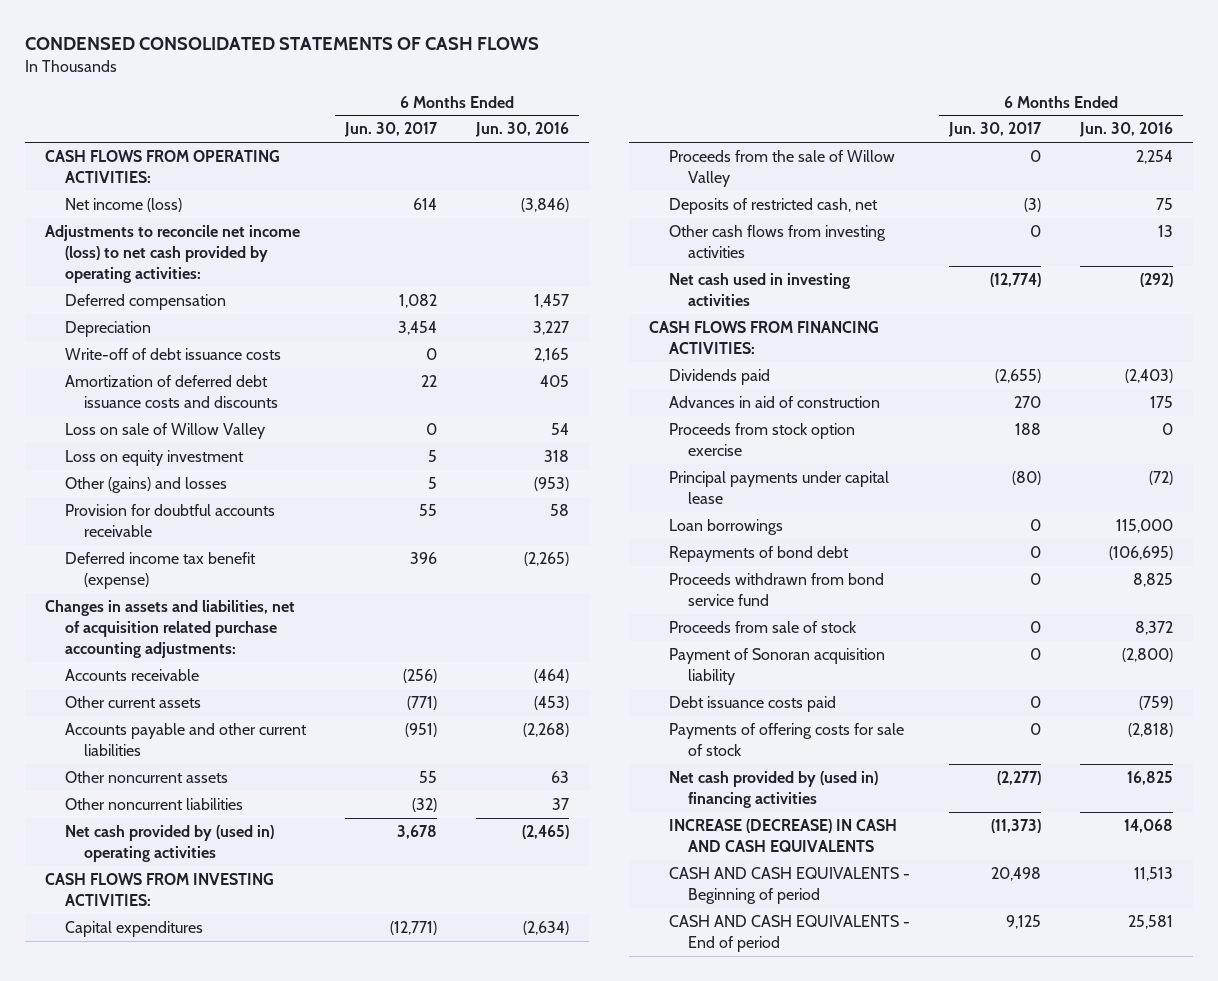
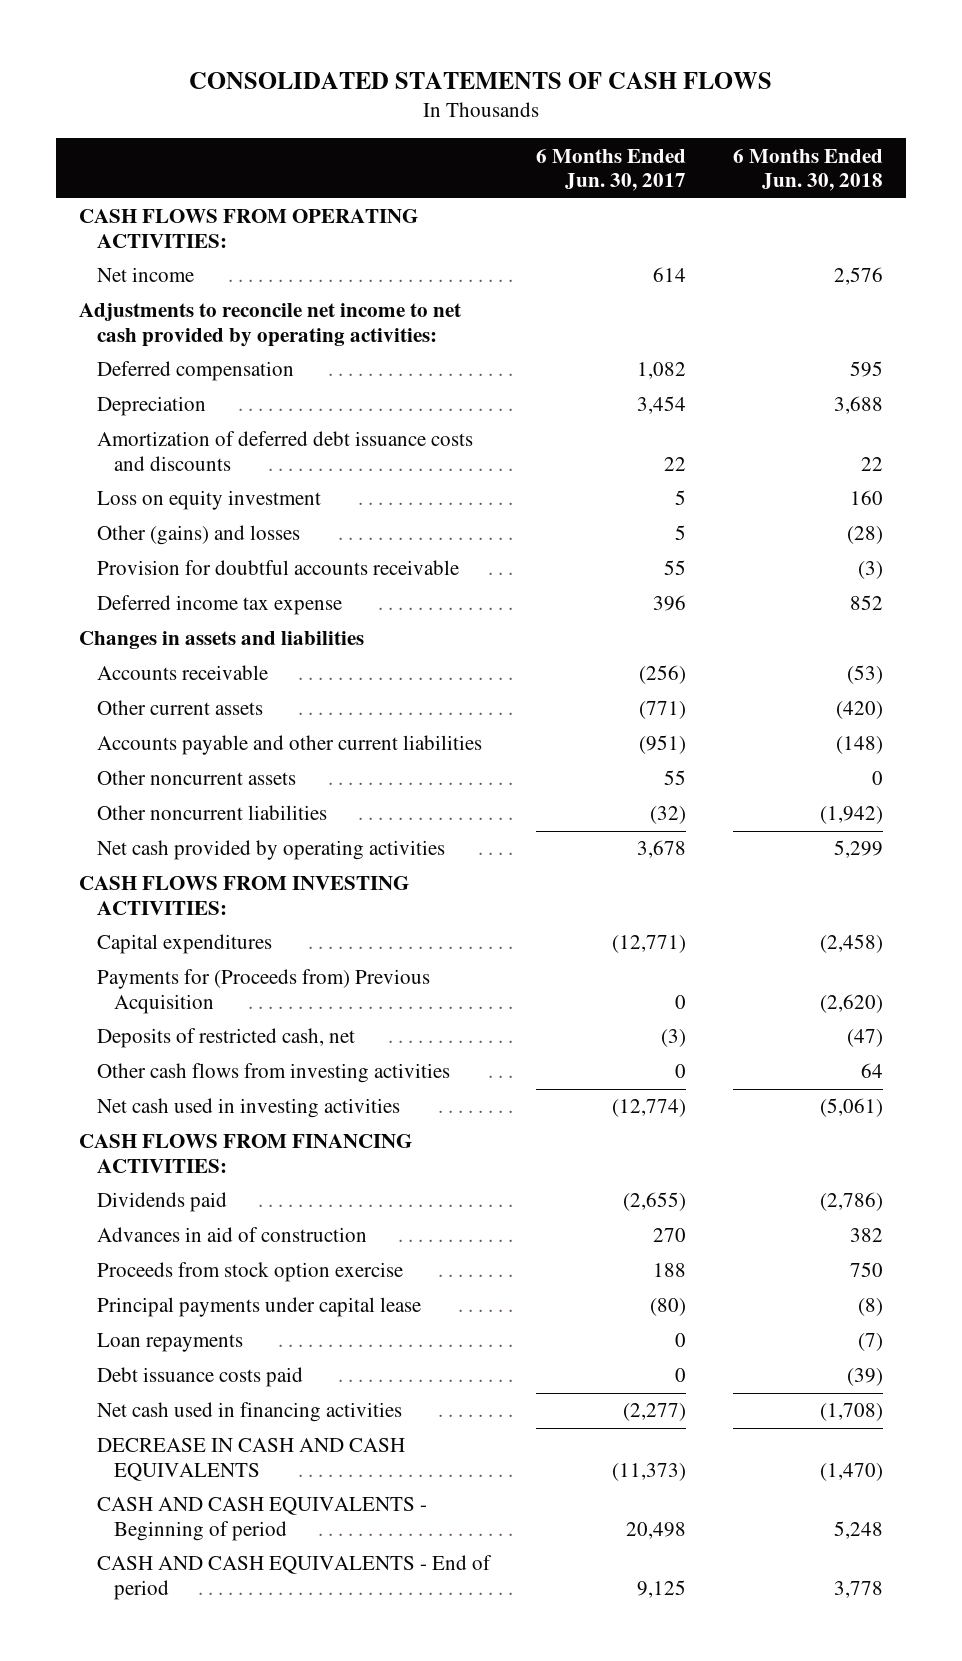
[25,37,540,51] CONDENSED CONSOLIDATED STATEMENTS OF CASH FLOWS -> [189,71,773,89] CONSOLIDATED STATEMENTS OF CASH FLOWS
[475,122,570,138] Jun. 30, 2016 -> none
none -> [733,148,884,192] 6 Months Ended Jun. 30, 2018
[64,198,182,213] Net income (loss) -> [96,267,194,283] Net income
[44,225,300,284] Adjustments to reconcile net income (loss) to net cash provided by operating activities: -> [79,303,462,348] Adjustments to reconcile net income to net cash provided by operating activities:
[64,348,281,361] Write-off of debt issuance costs -> none
[64,423,265,440] Loss on sale of Willow Valley -> none
[64,552,256,590] Deferred income tax benefit (expense) -> [96,595,342,616] Deferred income tax expense
[44,600,295,659] Changes in assets and liabilities, net of acquisition related purchase accounting adjustments: -> [79,631,365,650] Changes in assets and liabilities
[64,825,274,863] Net cash provided by (used in) operating activities -> [96,840,445,861] Net cash provided by operating activities
[668,150,895,188] Proceeds from the sale of Willow Valley -> none
none -> [96,969,430,1015] Payments for (Proceeds from) Previous Acquisition
[668,519,783,536] Loan borrowings -> none
[668,546,849,563] Repayments of bond debt -> none
[668,573,884,607] Proceeds withdrawn from bond service fund -> none
[668,621,857,634] Proceeds from sale of stock -> none
[668,648,885,686] Payment of Sonoran acquisition liability -> none
none -> [96,1333,243,1353] Loan repayments
[668,723,904,757] Payments of offering costs for sale of stock -> none
[668,771,878,809] Net cash provided by (used in) financing activities -> [96,1402,402,1423] Net cash used in financing activities
[668,819,897,853] INCREASE (DECREASE) IN CASH AND CASH EQUIVALENTS -> [96,1438,405,1482] DECREASE IN CASH AND CASH EQUIVALENTS

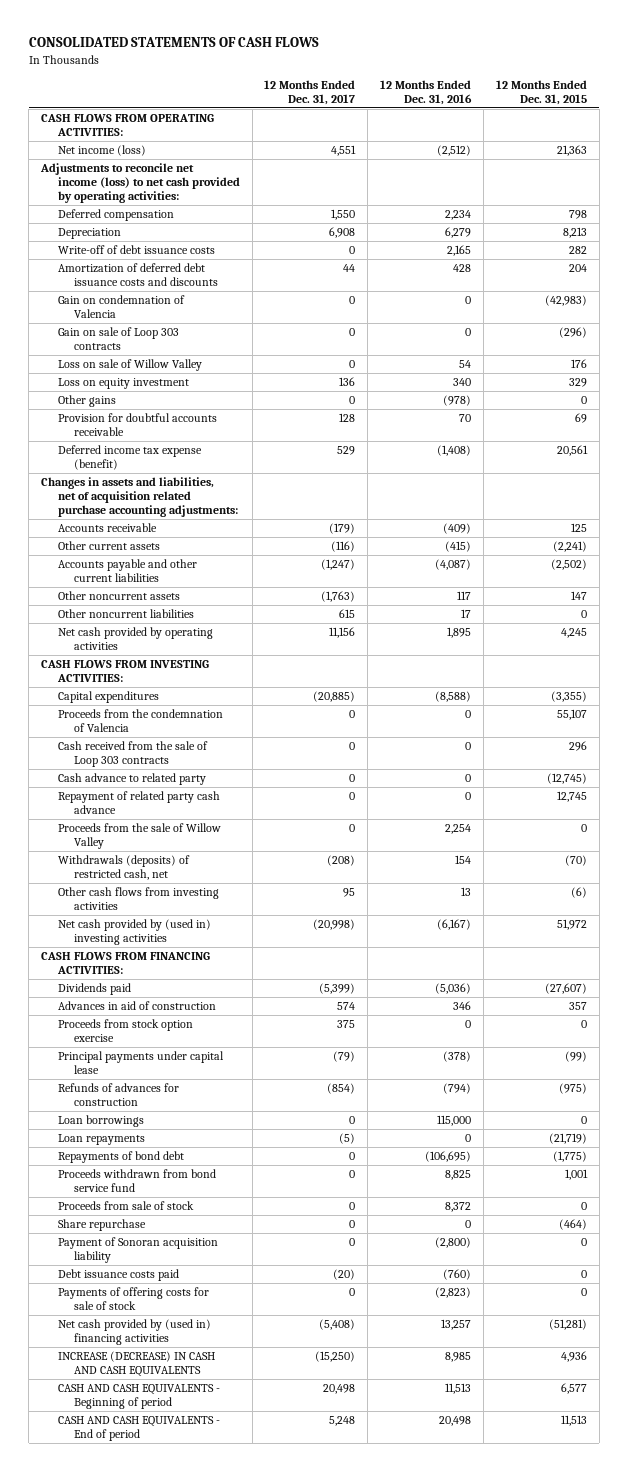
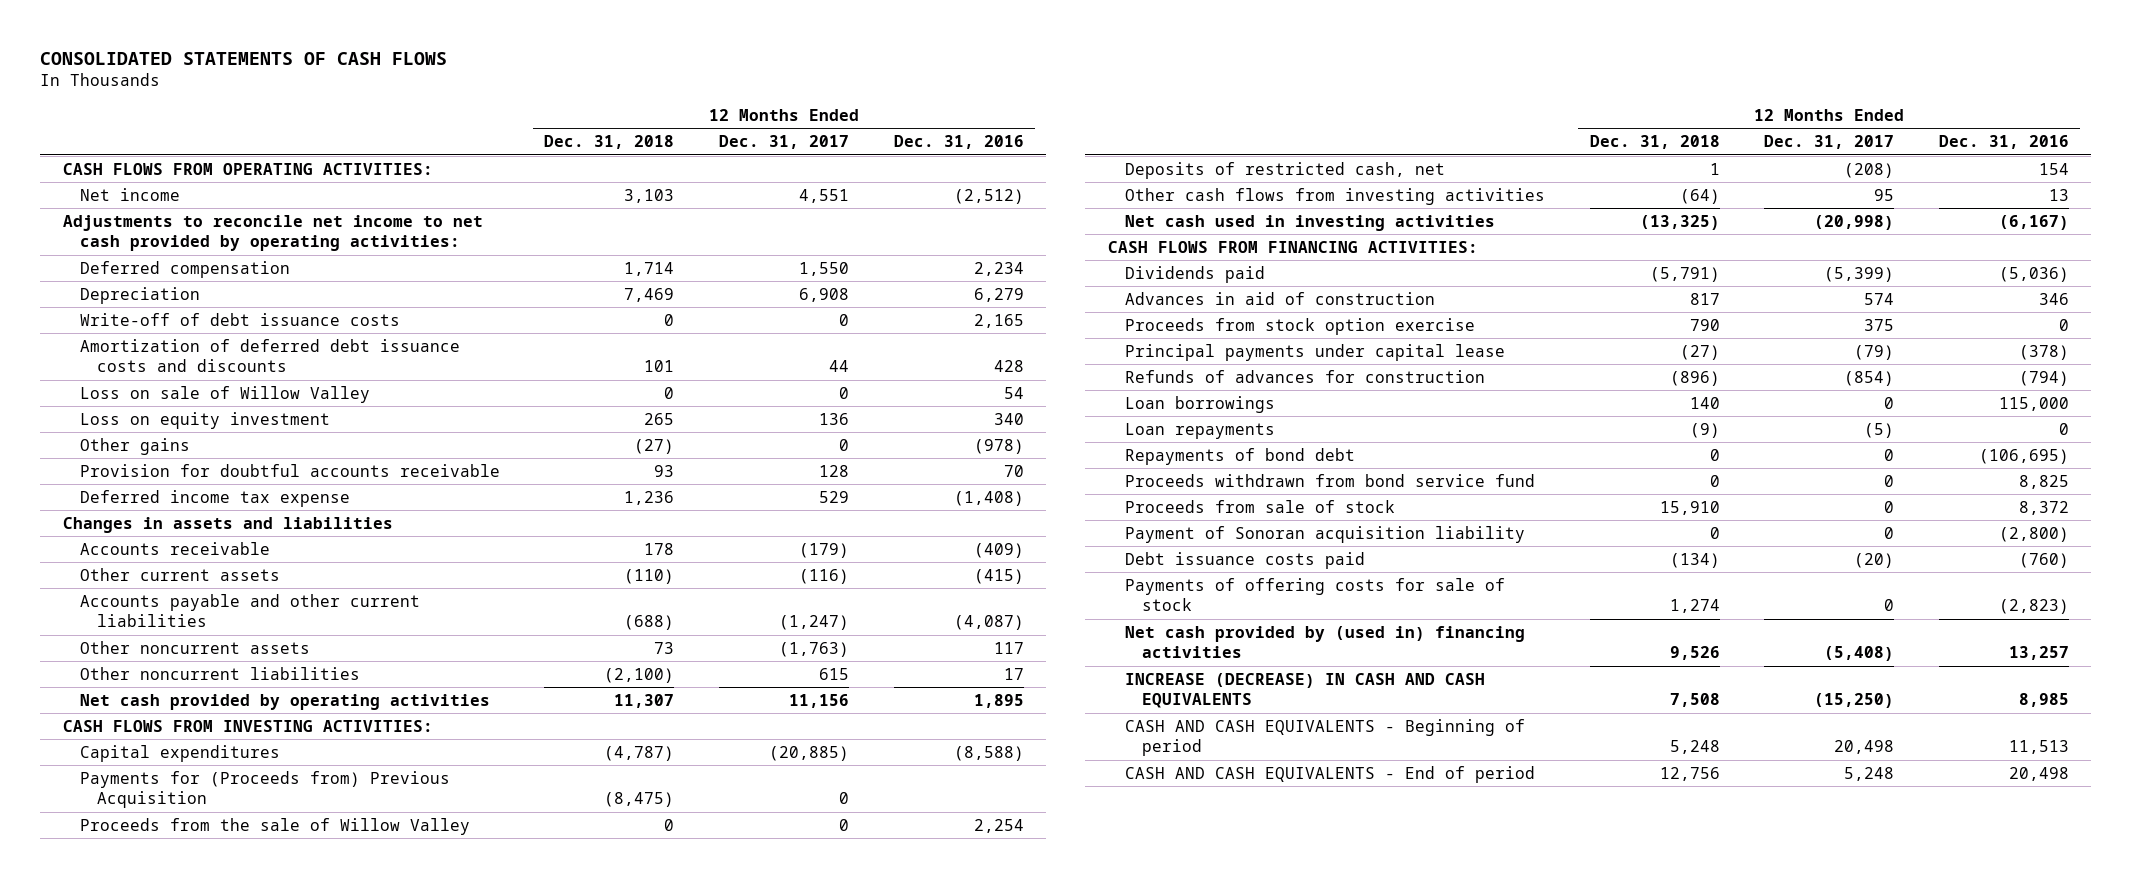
[495,79,587,105] 12 Months Ended Dec. 31, 2015 -> none
none -> [544,135,675,150] Dec. 31, 2018
[57,145,146,157] Net income (loss) -> [79,187,180,201] Net income
[40,163,240,203] Adjustments to reconcile net income (loss) to net cash provided by operating activities: -> [62,214,483,252] Adjustments to reconcile net income to net cash provided by operating activities:
[57,295,185,319] Gain on condemnation of Valencia -> none
[57,327,179,351] Gain on sale of Loop 303 contracts -> none
[57,445,202,471] Deferred income tax expense (benefit) -> [79,489,350,507] Deferred income tax expense
[41,477,238,517] Changes in assets and liabilities, net of acquisition related purchase accounting adjustments: -> [62,516,393,533] Changes in assets and liabilities
[57,709,223,733] Proceeds from the condemnation of Valencia -> none
[57,741,208,768] Cash received from the sale of Loop 303 contracts -> none
[57,773,206,786] Cash advance to related party -> none
[57,791,220,815] Repayment of related party cash advance -> none
none -> [79,770,450,809] Payments for (Proceeds from) Previous Acquisition
[57,855,190,881] Withdrawals (deposits) of restricted cash, net -> [1125,161,1446,179] Deposits of restricted cash, net
[57,919,211,946] Net cash provided by (used in) investing activities -> [1125,214,1496,231] Net cash used in investing activities
[57,1219,146,1232] Share repurchase -> none

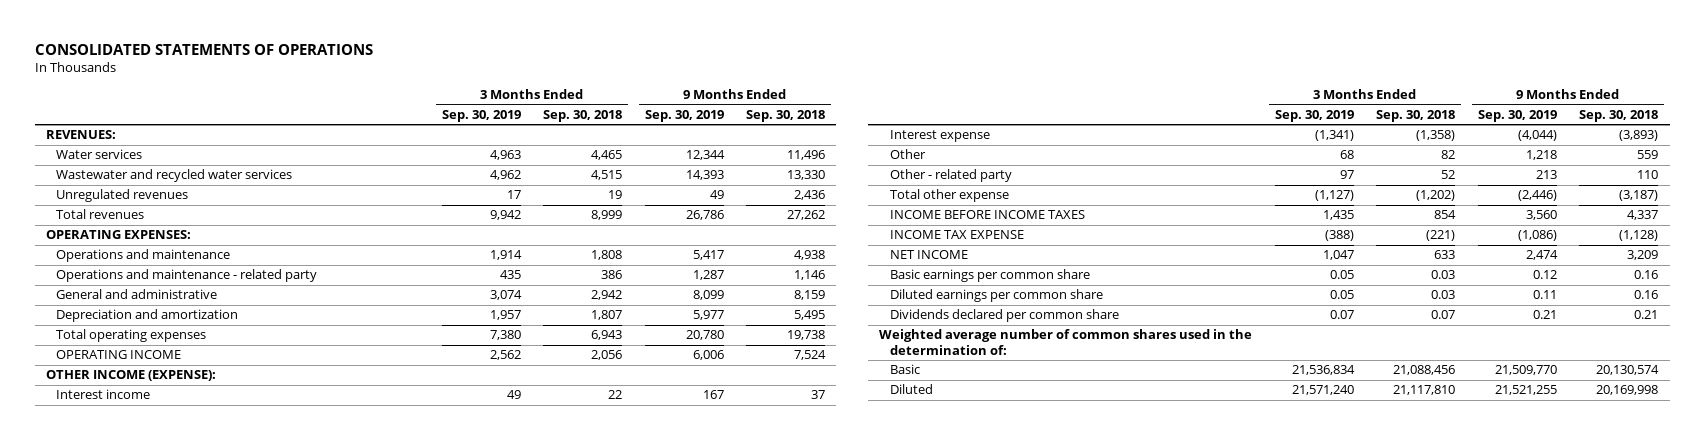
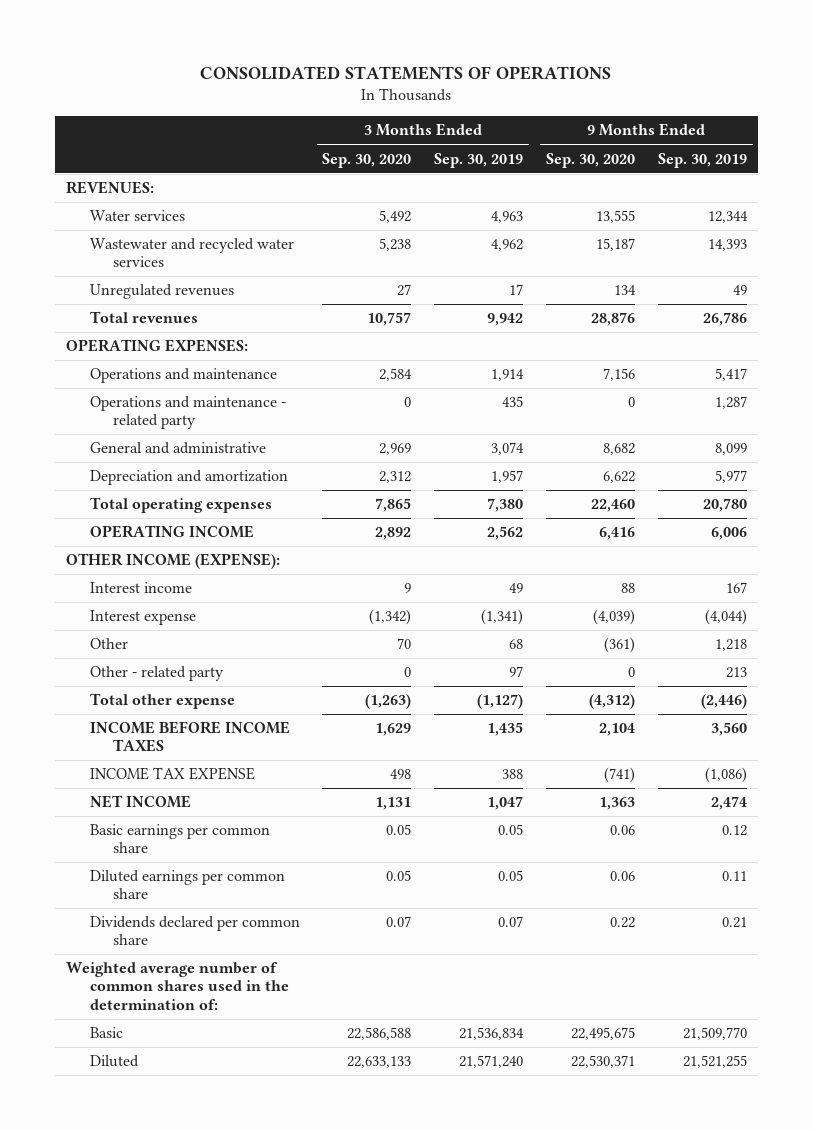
[543,109,623,122] Sep. 30, 2018 -> none
[746,109,826,122] Sep. 30, 2018 -> none
none -> [322,152,412,168] Sep. 30, 2020
none -> [546,152,636,168] Sep. 30, 2020
[1324,230,1354,242] (388) -> [502,769,524,780] 388

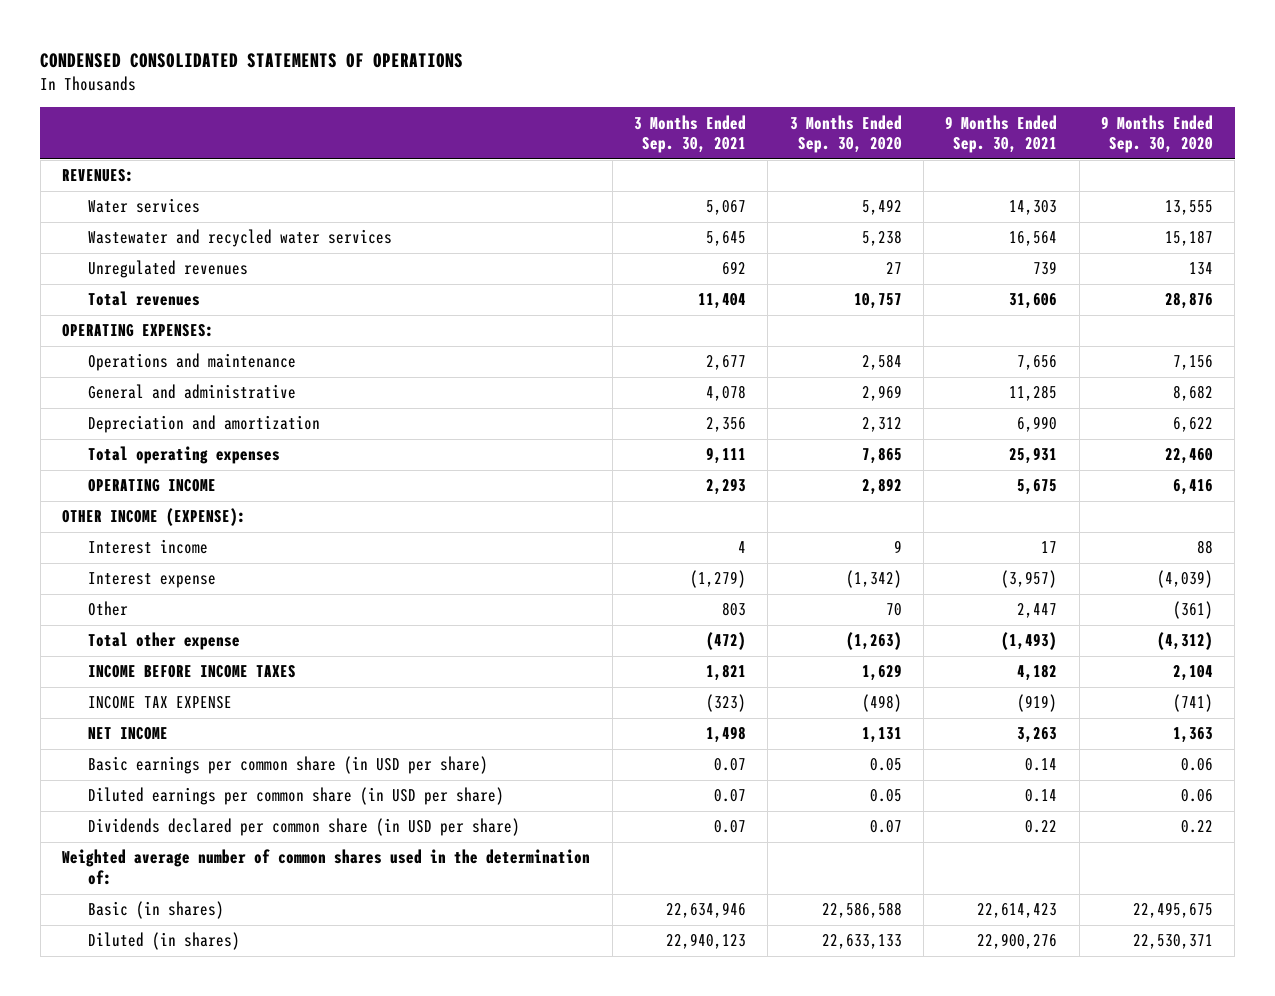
[200,65,612,80] CONSOLIDATED STATEMENTS OF OPERATIONS -> [40,52,464,68] CONDENSED CONSOLIDATED STATEMENTS OF OPERATIONS
[434,152,524,168] Sep. 30, 2019 -> none
[657,152,747,168] Sep. 30, 2019 -> none
none -> [633,114,746,154] 3 Months Ended Sep. 30, 2021
none -> [945,114,1058,154] 9 Months Ended Sep. 30, 2021
[89,396,286,430] Operations and maintenance - related party -> none
[89,666,224,682] Other - related party -> none
[390,769,412,780] 498 -> [861,694,902,713] (498)
[89,824,270,854] Basic earnings per common share -> [88,756,489,775] Basic earnings per common share (in USD per share)
[89,870,285,900] Diluted earnings per common share -> [88,787,505,806] Diluted earnings per common share (in USD per share)
[89,916,300,946] Dividends declared per common share -> [88,818,521,837] Dividends declared per common share (in USD per share)
[89,1027,123,1039] Basic -> [88,901,225,920] Basic (in shares)
[89,1055,139,1068] Diluted -> [88,932,241,951] Diluted (in shares)

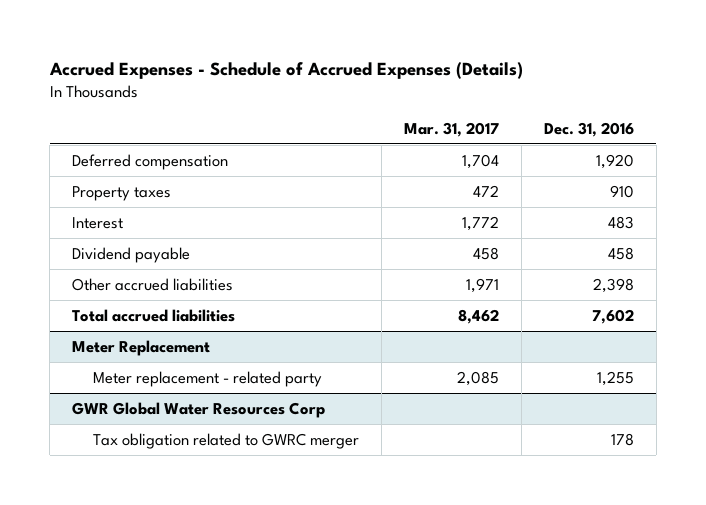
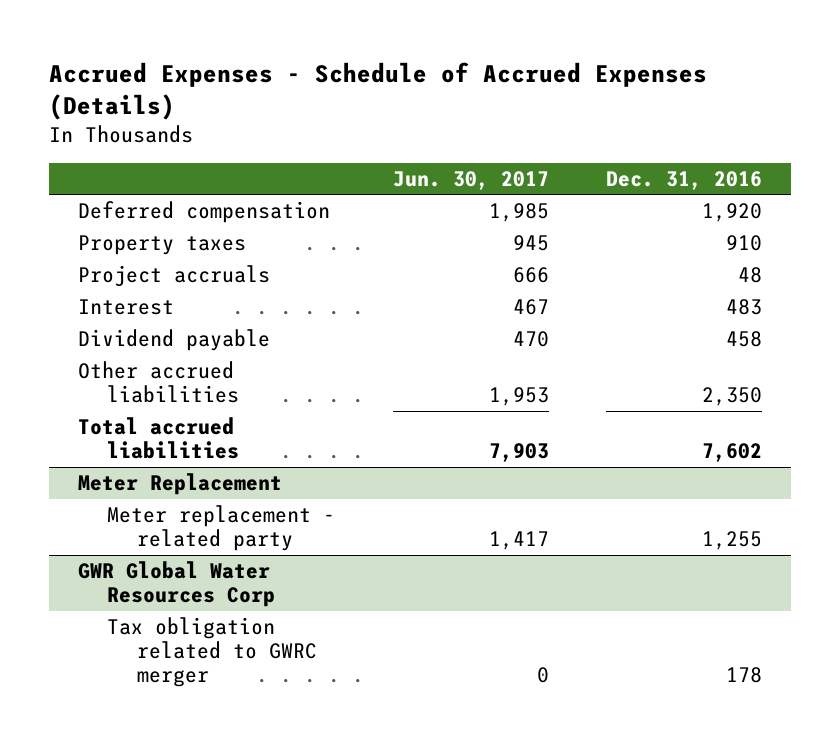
[403,122,499,138] Mar. 31, 2017 -> none
none -> [392,171,549,191] Jun. 30, 2017
none -> [77,265,270,288] Project accruals
[592,277,634,293] 2,398 -> [702,387,763,407] 2,350

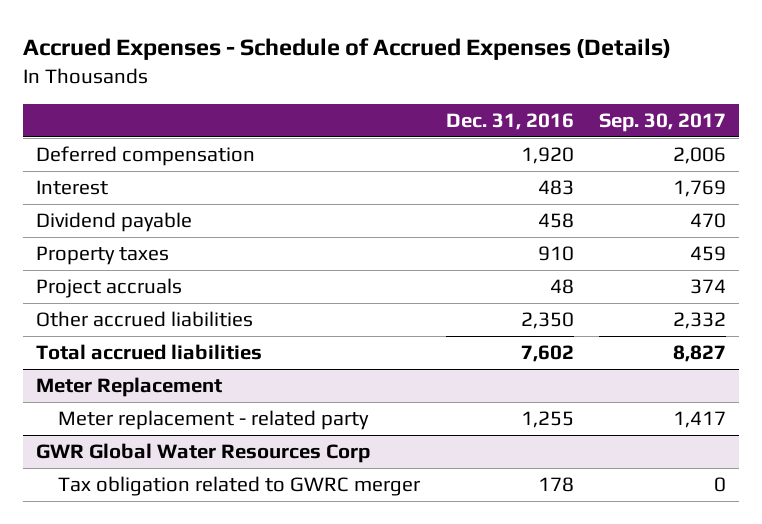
[392,171,549,191] Jun. 30, 2017 -> none
none -> [599,112,727,132] Sep. 30, 2017
[77,235,246,256] Property taxes -> [35,246,169,266] Property taxes
[77,265,270,288] Project accruals -> [35,278,182,299] Project accruals

